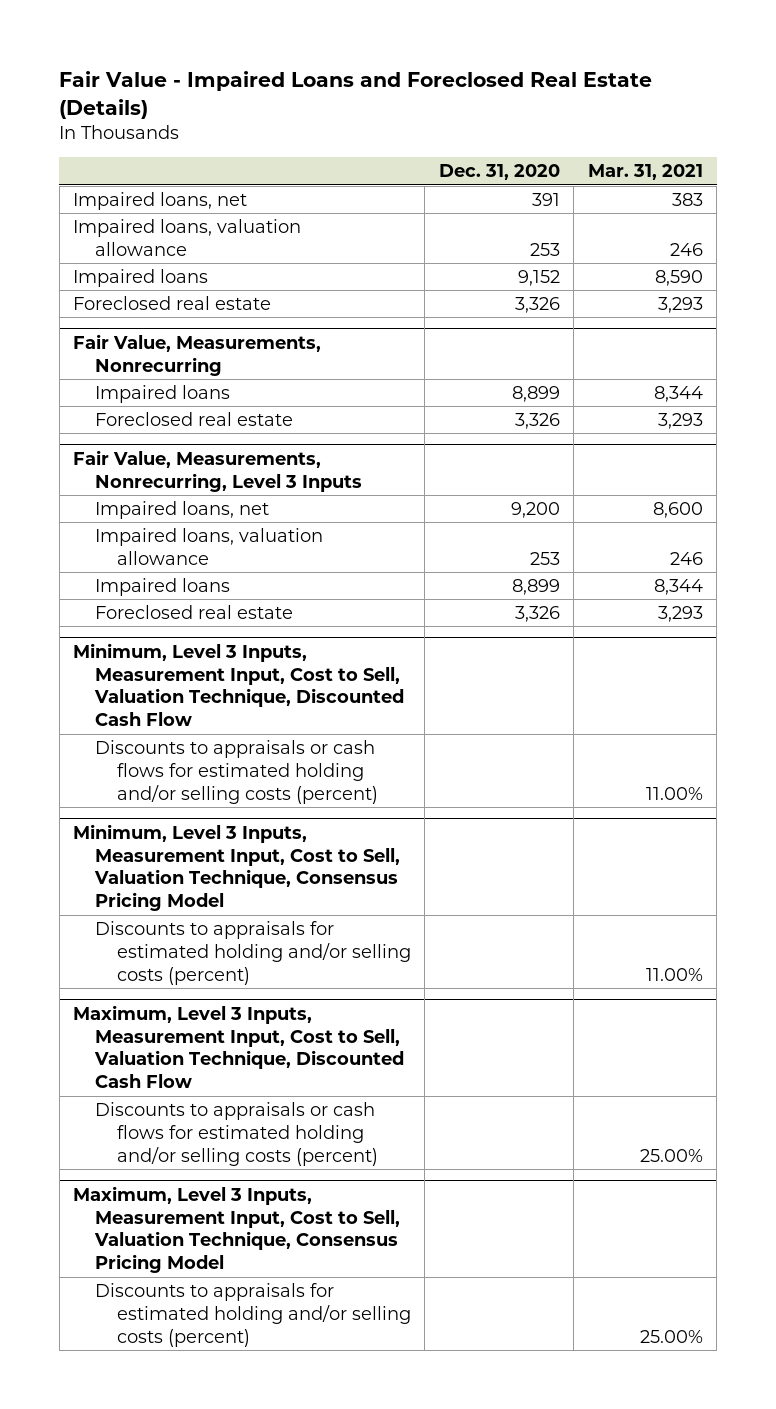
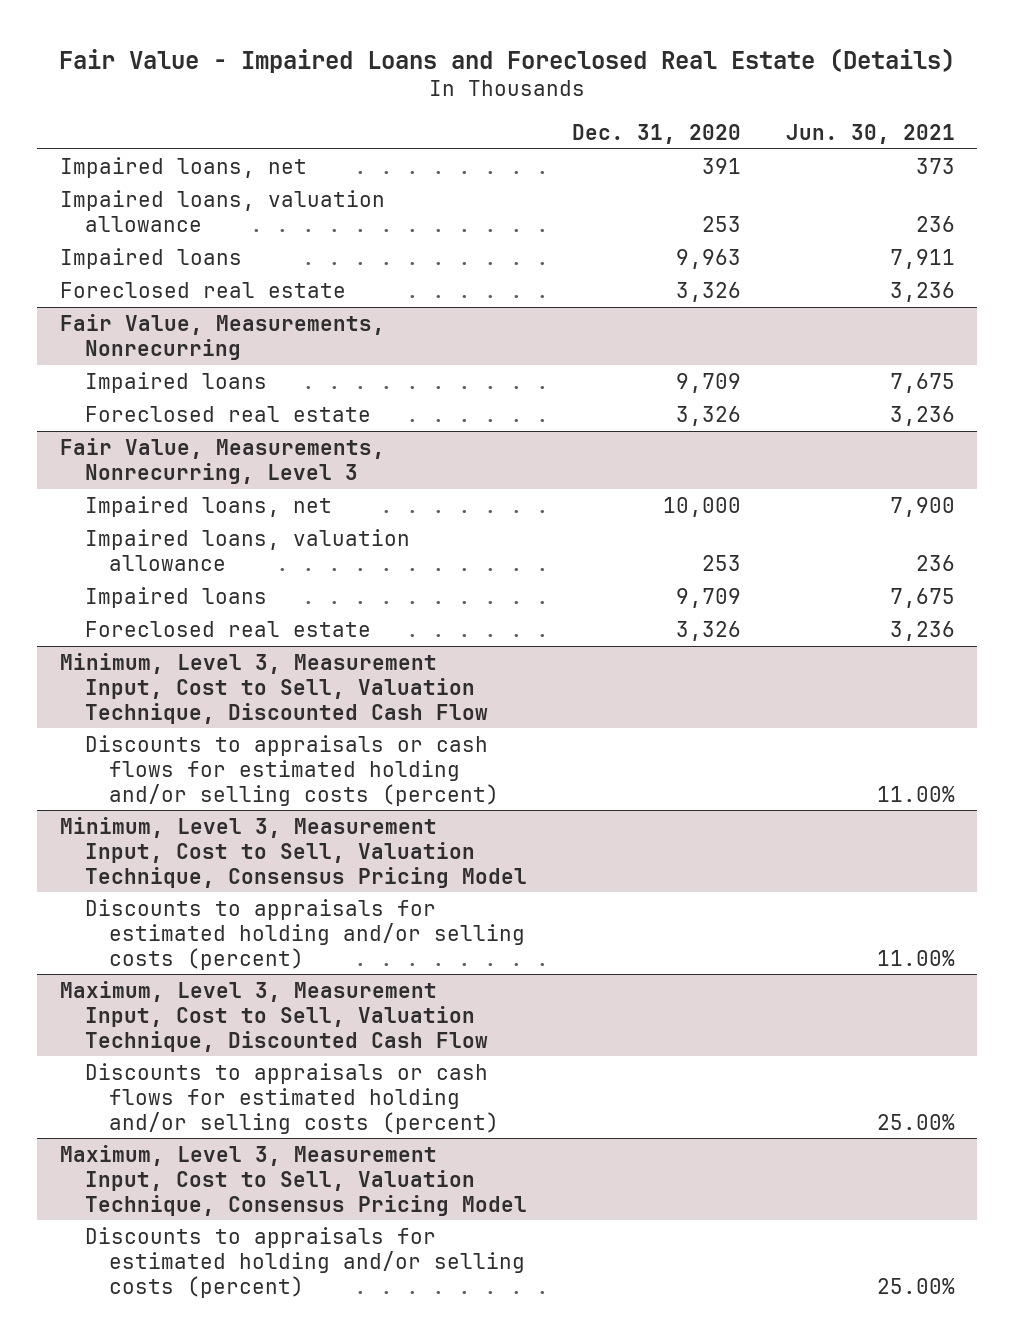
[587,164,703,181] Mar. 31, 2021 -> none
none -> [785,124,955,145] Jun. 30, 2021
[517,270,560,287] 9,152 -> [675,248,741,269] 9,963
[511,386,560,403] 8,899 -> [675,372,741,393] 9,709
[73,449,362,492] Fair Value, Measurements, Nonrecurring, Level 3 Inputs -> [59,437,385,484] Fair Value, Measurements, Nonrecurring, Level 3
[510,502,560,519] 9,200 -> [662,496,741,517] 10,000
[511,579,560,596] 8,899 -> [675,587,741,608] 9,709
[73,642,404,727] Minimum, Level 3 Inputs, Measurement Input, Cost to Sell, Valuation Technique, Discounted Cash Flow -> [59,652,488,724] Minimum, Level 3, Measurement Input, Cost to Sell, Valuation Technique, Discounted Cash Flow
[73,823,400,912] Minimum, Level 3 Inputs, Measurement Input, Cost to Sell, Valuation Technique, Consensus Pricing Model -> [59,816,527,888] Minimum, Level 3, Measurement Input, Cost to Sell, Valuation Technique, Consensus Pricing Model
[73,1004,404,1089] Maximum, Level 3 Inputs, Measurement Input, Cost to Sell, Valuation Technique, Discounted Cash Flow -> [59,980,488,1052] Maximum, Level 3, Measurement Input, Cost to Sell, Valuation Technique, Discounted Cash Flow
[73,1185,400,1274] Maximum, Level 3 Inputs, Measurement Input, Cost to Sell, Valuation Technique, Consensus Pricing Model -> [59,1144,527,1216] Maximum, Level 3, Measurement Input, Cost to Sell, Valuation Technique, Consensus Pricing Model

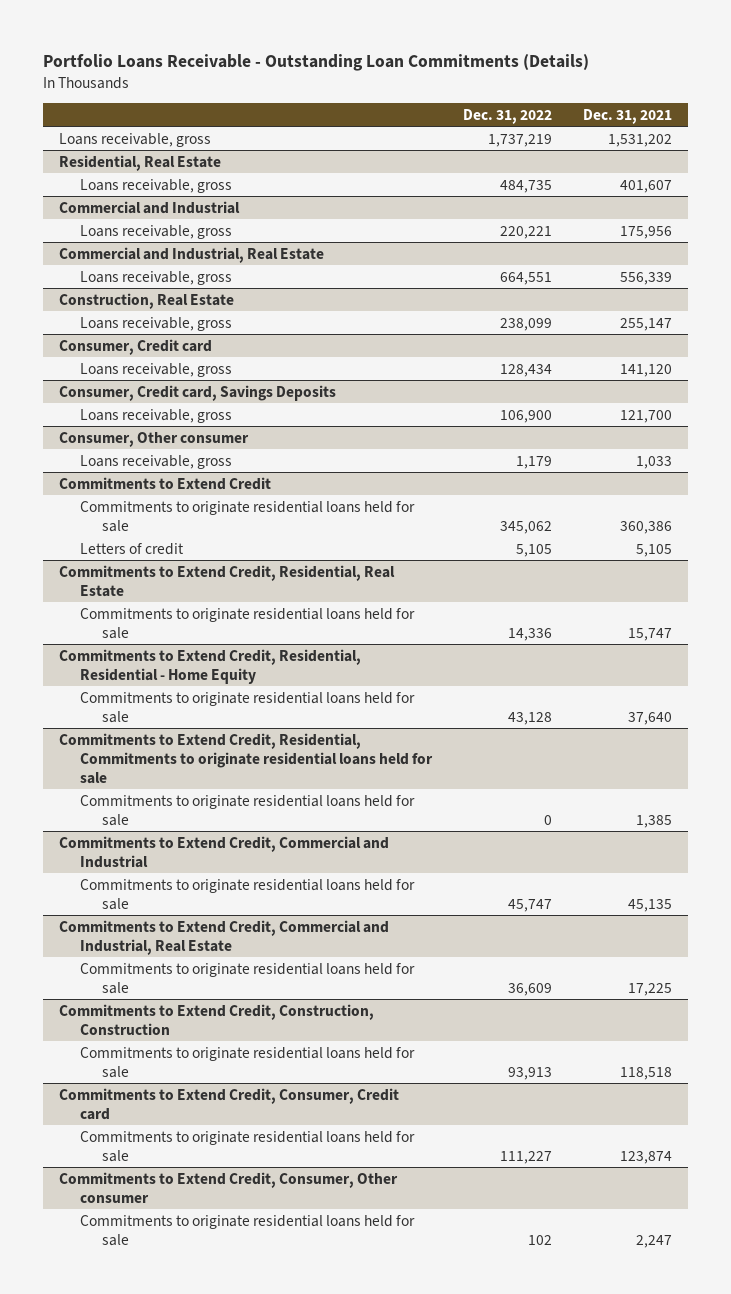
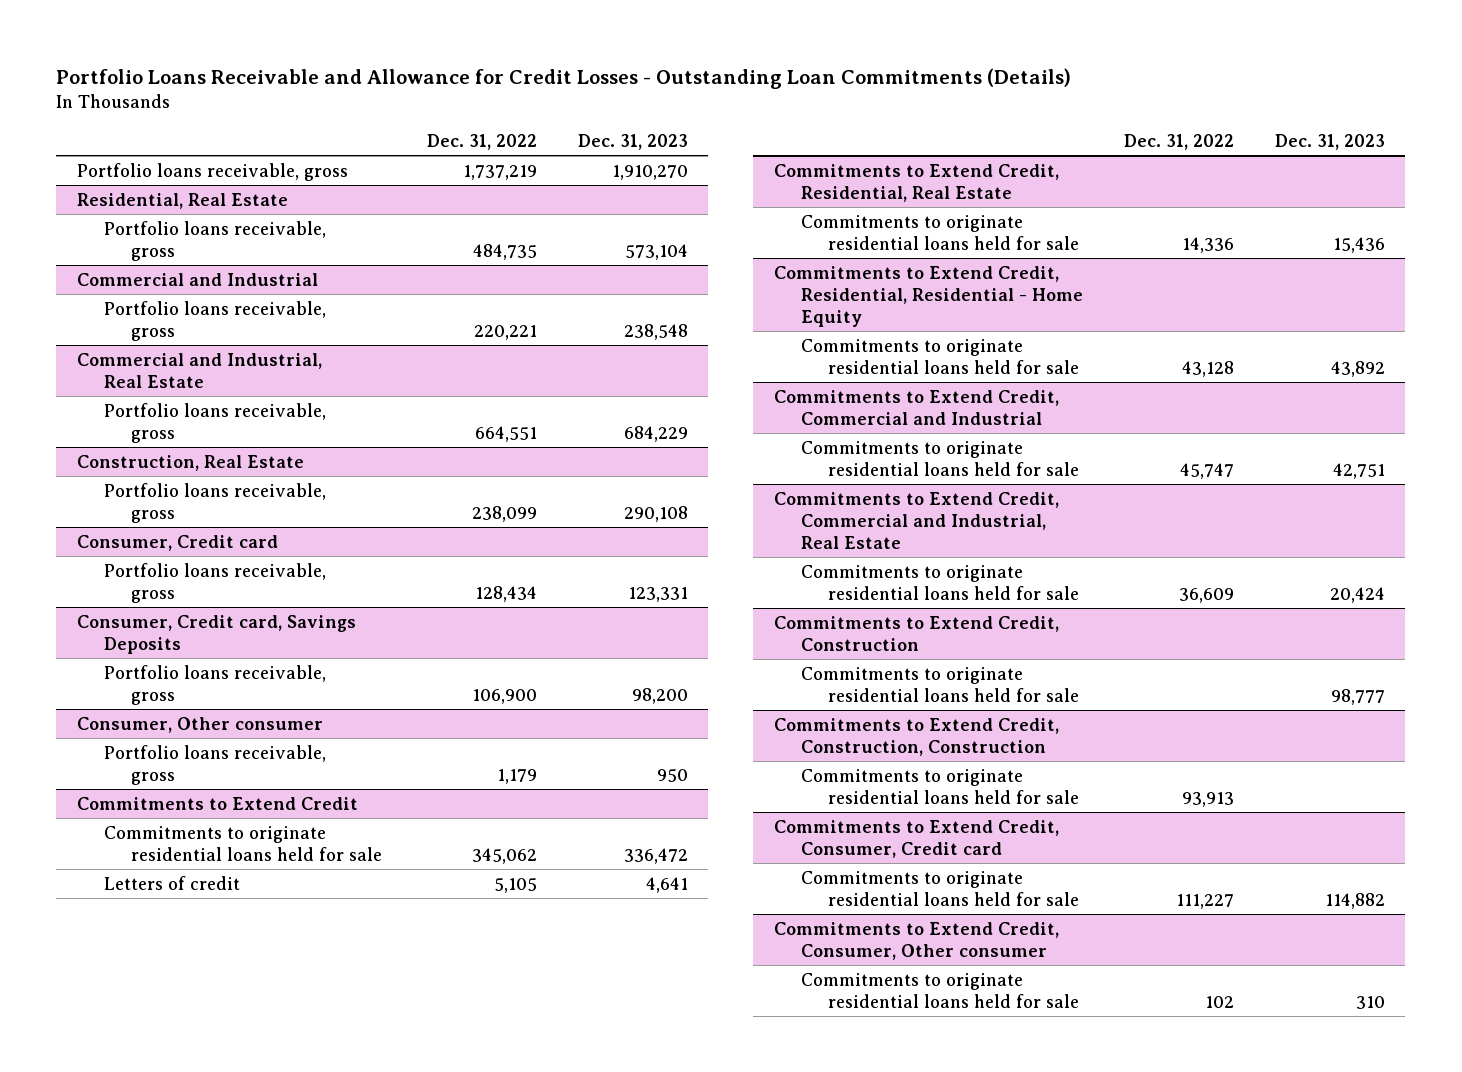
[43,54,590,72] Portfolio Loans Receivable - Outstanding Loan Commitments (Details) -> [56,68,1072,90] Portfolio Loans Receivable and Allowance for Credit Losses - Outstanding Loan Commitments (Details)
[583,108,673,124] Dec. 31, 2021 -> none
none -> [577,133,688,150] Dec. 31, 2023
[58,132,211,147] Loans receivable, gross -> [76,162,348,181] Portfolio loans receivable, gross
[80,178,233,193] Loans receivable, gross -> [103,220,326,261] Portfolio loans receivable, gross
[80,224,233,239] Loans receivable, gross -> [103,300,326,341] Portfolio loans receivable, gross
[80,270,233,285] Loans receivable, gross -> [103,402,326,443] Portfolio loans receivable, gross
[80,316,233,331] Loans receivable, gross -> [103,482,326,523] Portfolio loans receivable, gross
[80,362,233,377] Loans receivable, gross -> [103,562,326,603] Portfolio loans receivable, gross
[80,408,233,423] Loans receivable, gross -> [103,664,326,705] Portfolio loans receivable, gross
[80,454,233,469] Loans receivable, gross -> [103,744,326,785] Portfolio loans receivable, gross
[58,732,434,784] Commitments to Extend Credit, Residential, Commitments to originate residential loans held for sale -> none
[80,794,416,826] Commitments to originate residential loans held for sale -> none
none -> [773,615,1059,651] Commitments to Extend Credit, Construction
none -> [800,666,1079,702] Commitments to originate residential loans held for sale

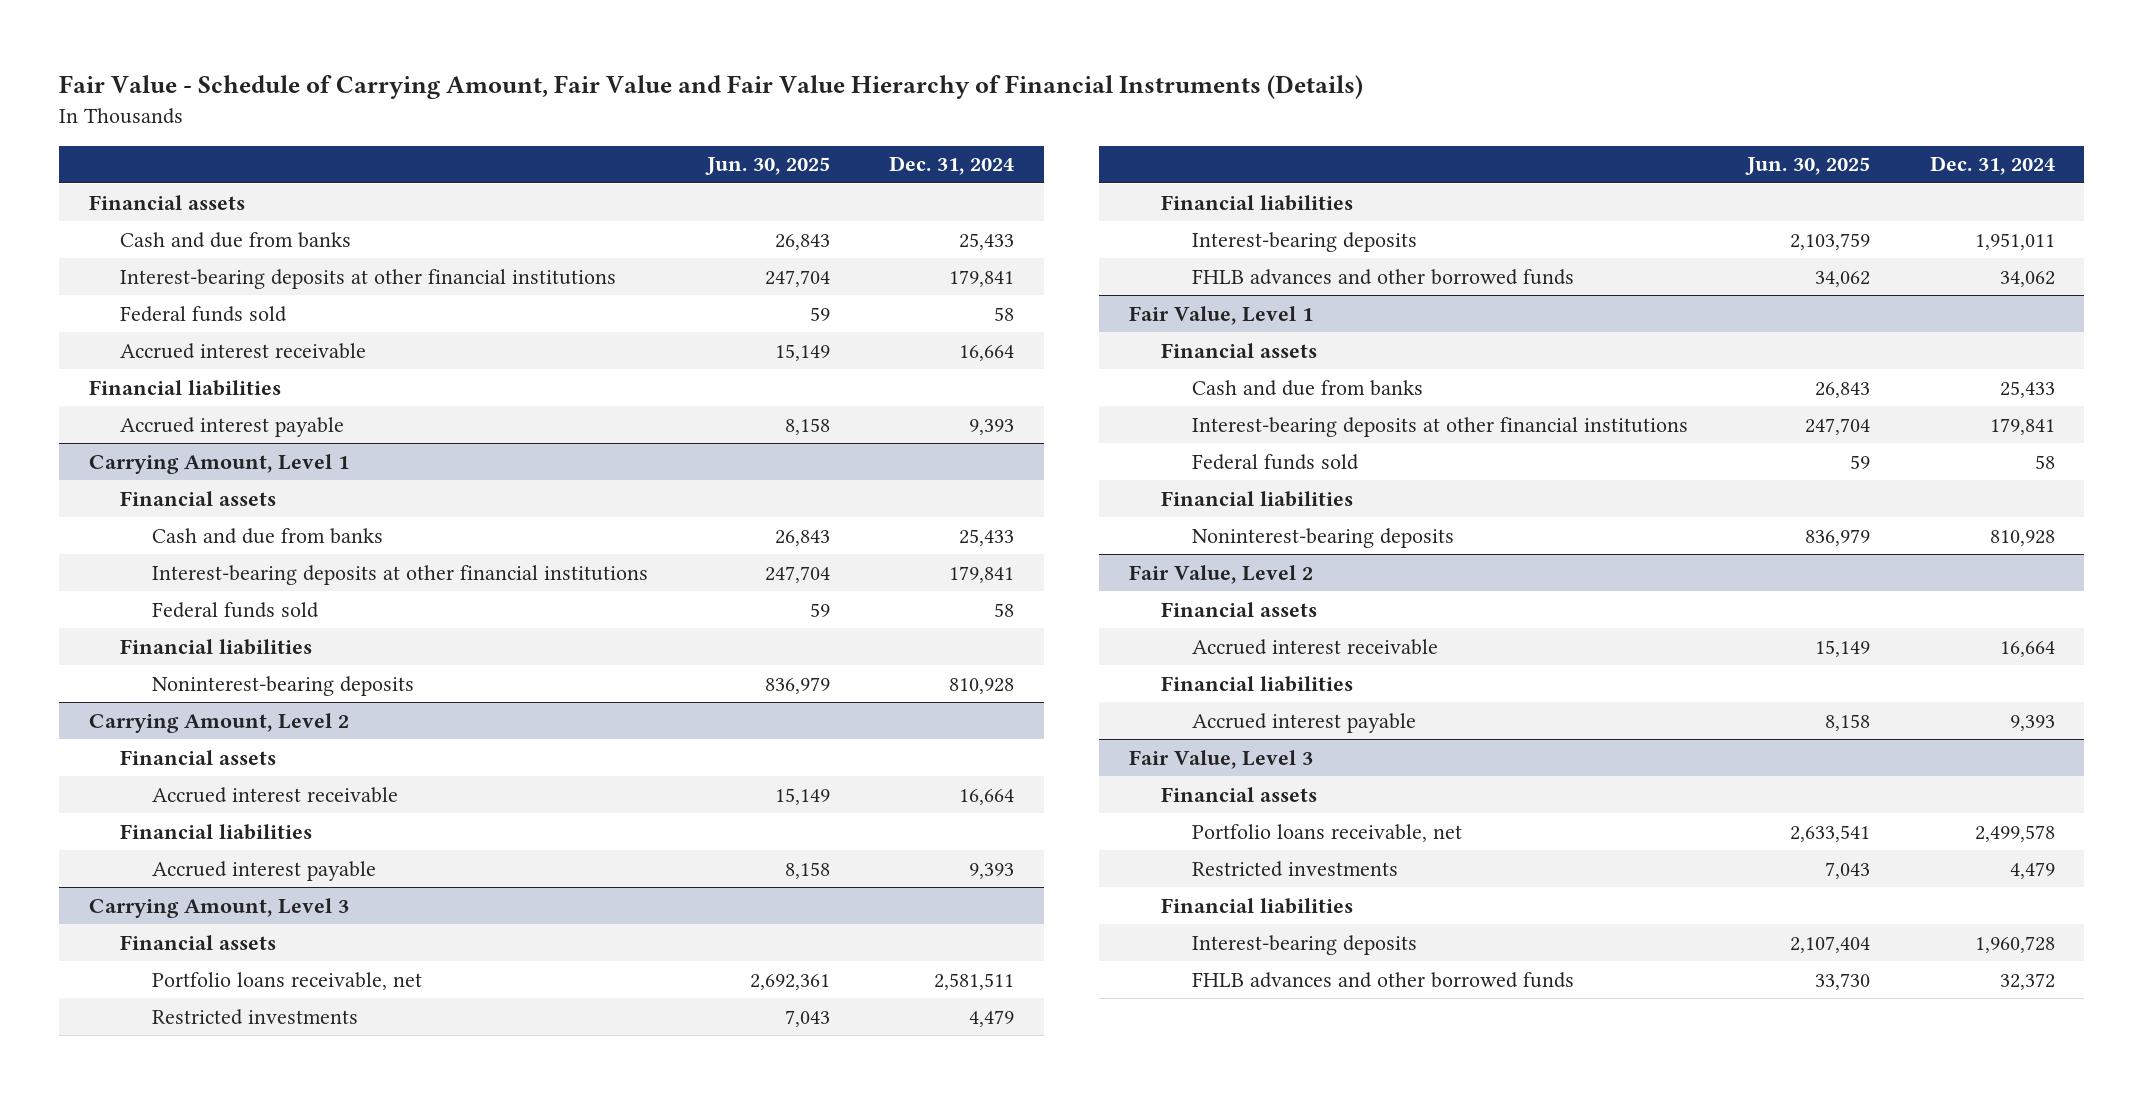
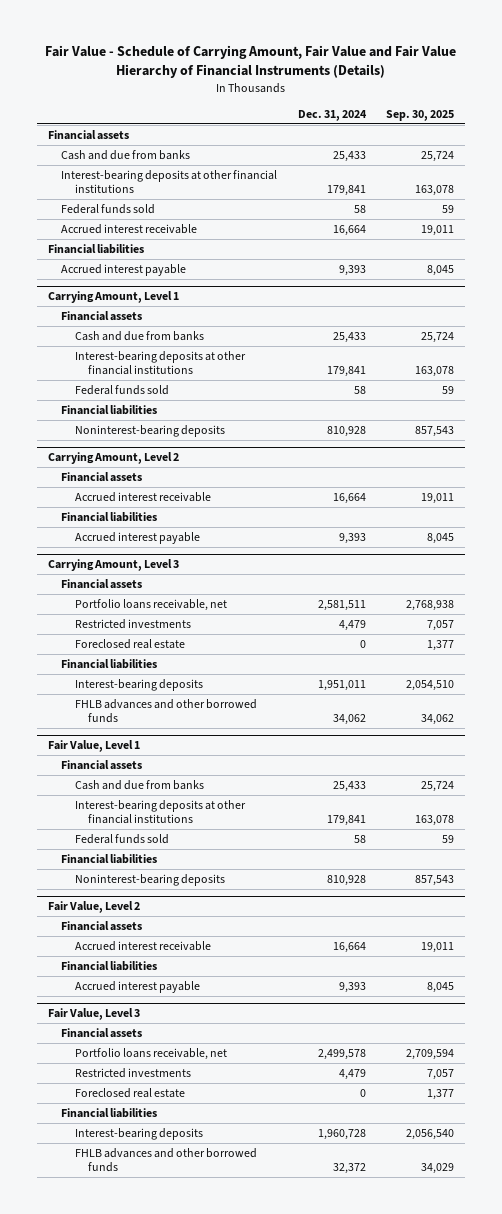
[704,157,830,176] Jun. 30, 2025 -> none
none -> [386,110,455,122] Sep. 30, 2025
none -> [74,638,185,649] Foreclosed real estate
none -> [74,1087,185,1098] Foreclosed real estate

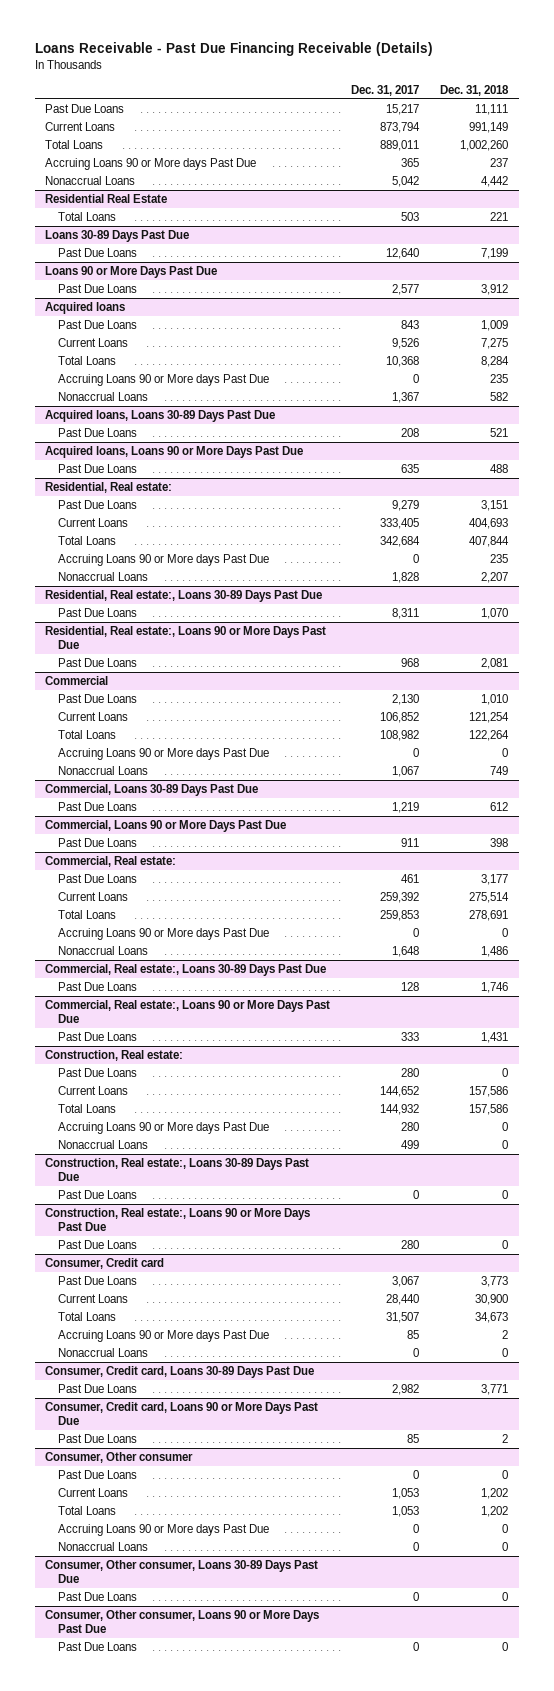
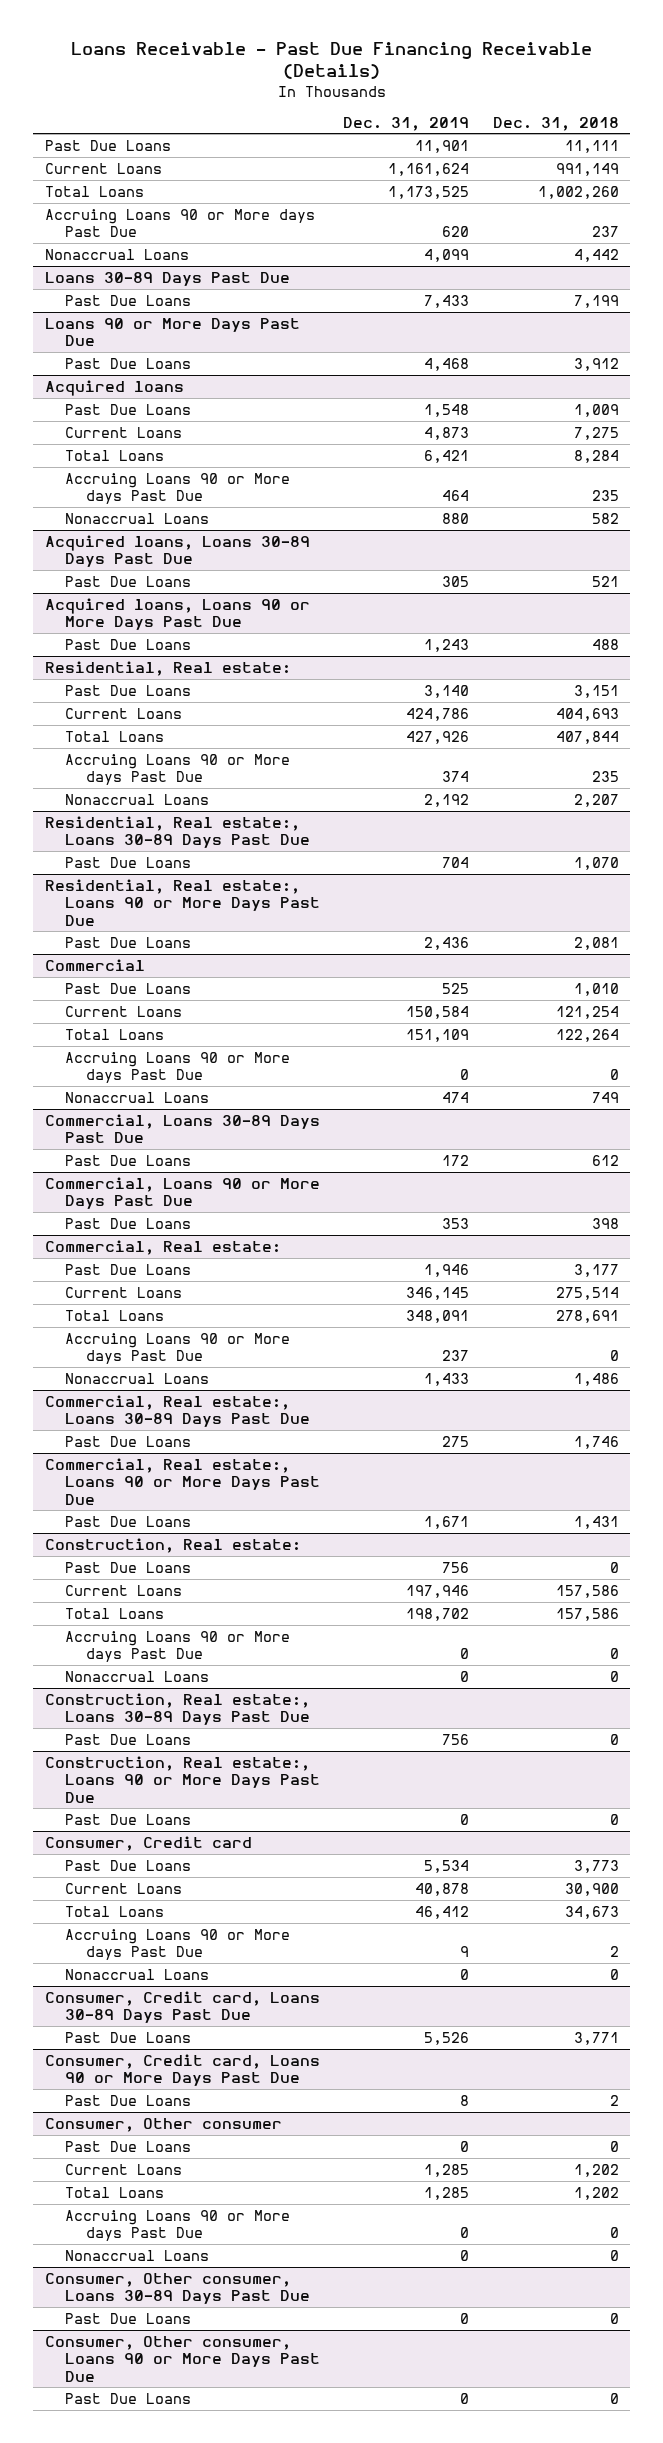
[351,84,420,96] Dec. 31, 2017 -> none
none -> [343,116,470,131] Dec. 31, 2019
[45,194,168,204] Residential Real Estate -> none
[58,212,117,222] Total Loans -> none

